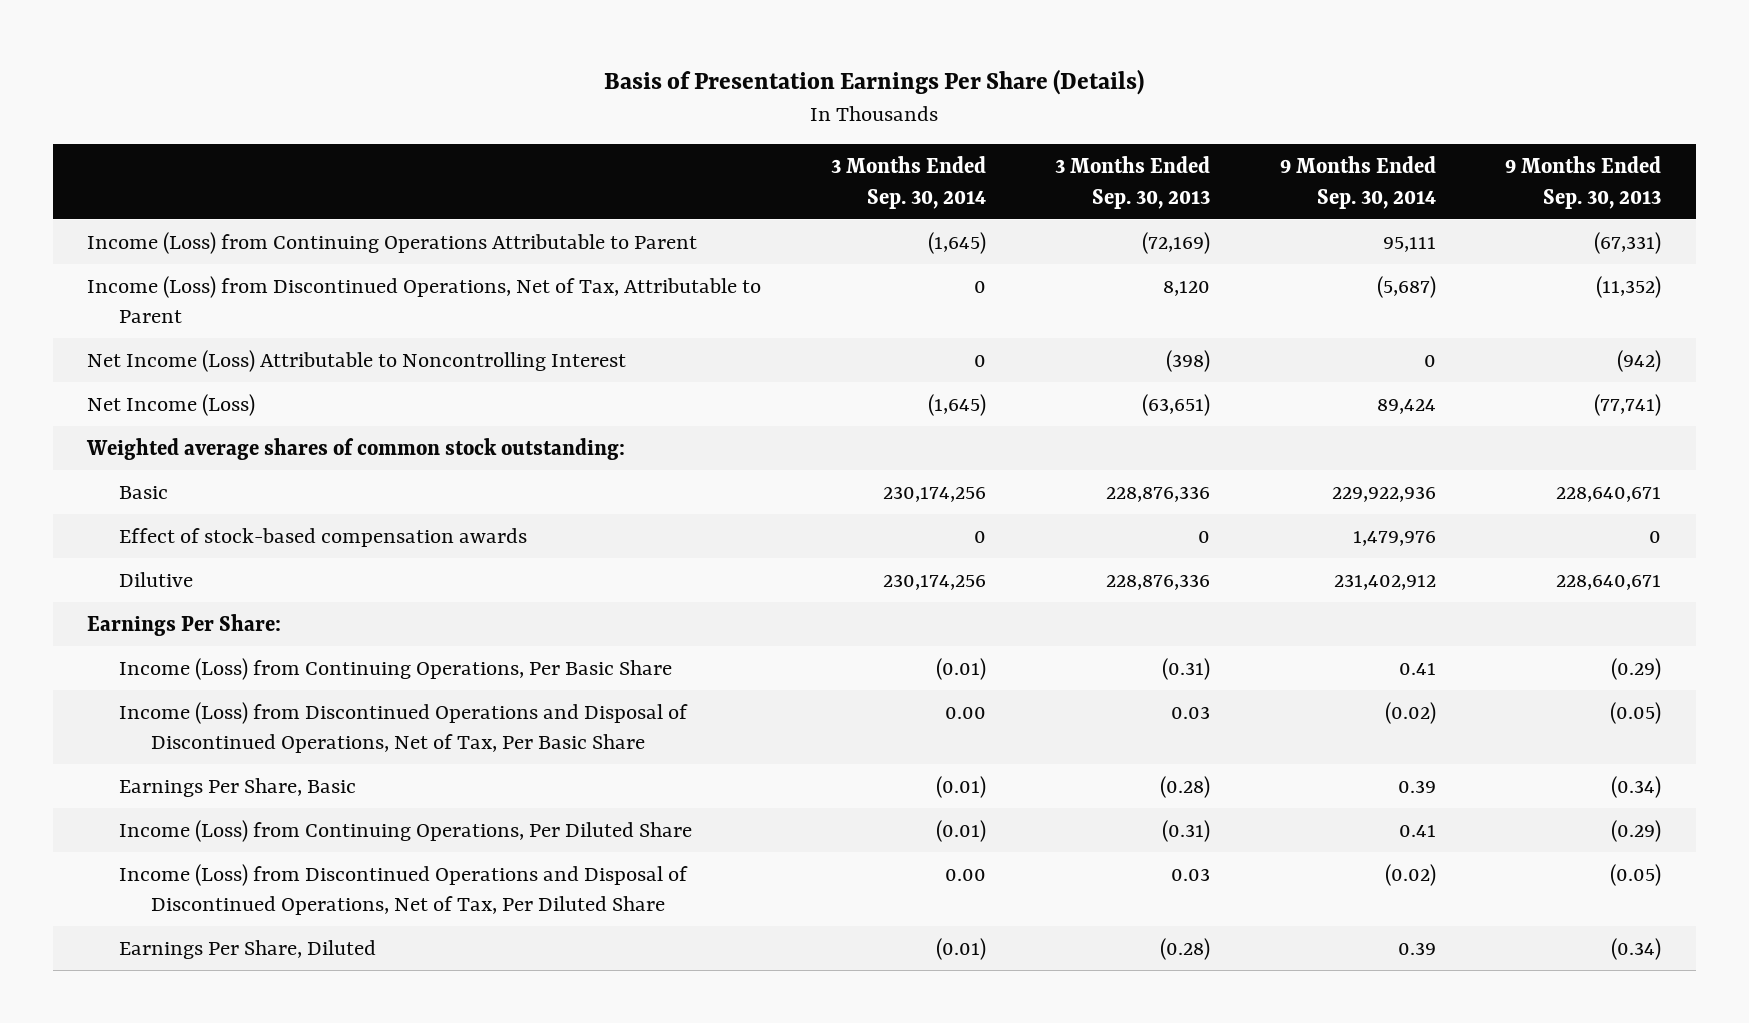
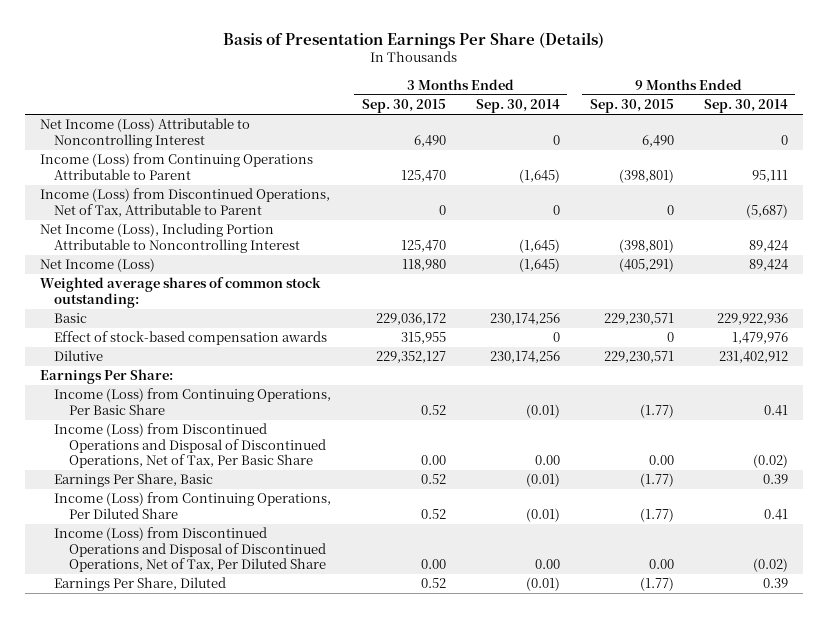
[1055,156,1211,209] 3 Months Ended Sep. 30, 2013 -> none
[1505,156,1662,209] 9 Months Ended Sep. 30, 2013 -> none
none -> [361,99,446,114] Sep. 30, 2015
none -> [589,99,674,114] Sep. 30, 2015
[87,349,627,372] Net Income (Loss) Attributable to Noncontrolling Interest -> [39,118,250,148] Net Income (Loss) Attributable to Noncontrolling Interest
none -> [39,223,301,253] Net Income (Loss), Including Portion Attributable to Noncontrolling Interest

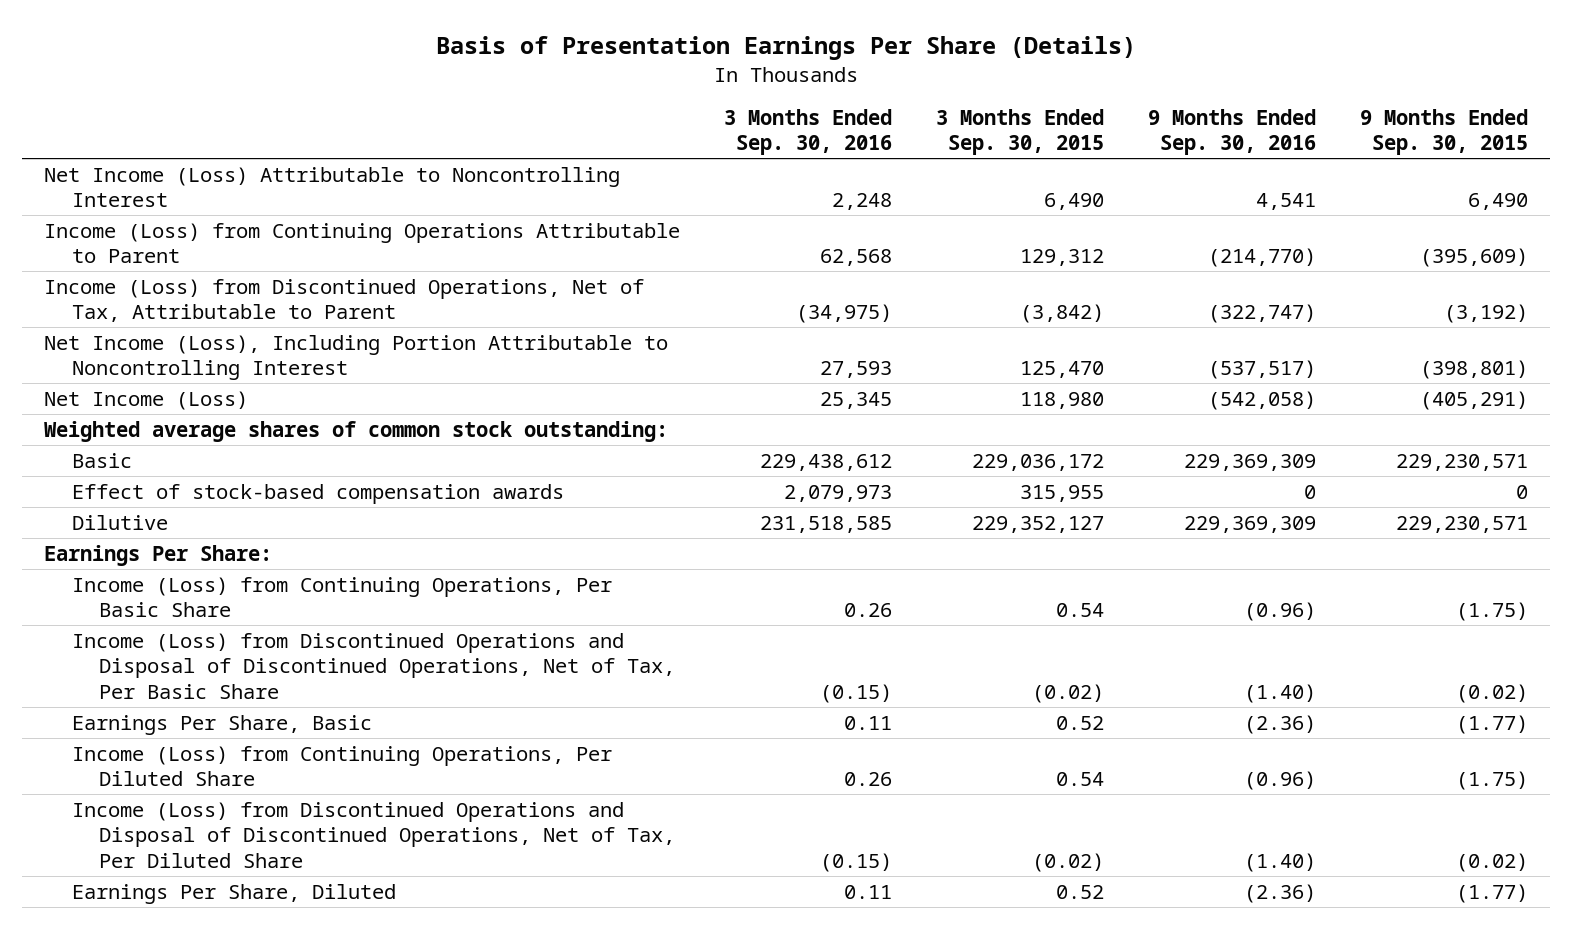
[475,99,560,114] Sep. 30, 2014 -> none
[703,99,788,114] Sep. 30, 2014 -> none
none -> [724,108,893,156] 3 Months Ended Sep. 30, 2016
none -> [1148,108,1317,156] 9 Months Ended Sep. 30, 2016
[400,169,446,182] 125,470 -> [1020,249,1105,267] 129,312
[618,168,674,183] (398,801) -> [1419,248,1528,268] (395,609)
[438,204,446,215] 0 -> [1020,304,1105,324] (3,842)
[666,204,674,215] 0 -> [1443,304,1528,324] (3,192)
[420,404,446,415] 0.52 -> [1056,603,1105,618] 0.54
[639,403,674,418] (1.77) -> [1455,602,1528,622] (1.75)
[420,455,446,466] 0.00 -> [1032,683,1105,703] (0.02)
[648,455,674,466] 0.00 -> [1455,683,1528,703] (0.02)
[420,508,446,519] 0.52 -> [1056,772,1105,787] 0.54
[639,507,674,522] (1.77) -> [1455,771,1528,791] (1.75)
[420,559,446,570] 0.00 -> [1032,852,1105,872] (0.02)
[648,559,674,570] 0.00 -> [1455,852,1528,872] (0.02)

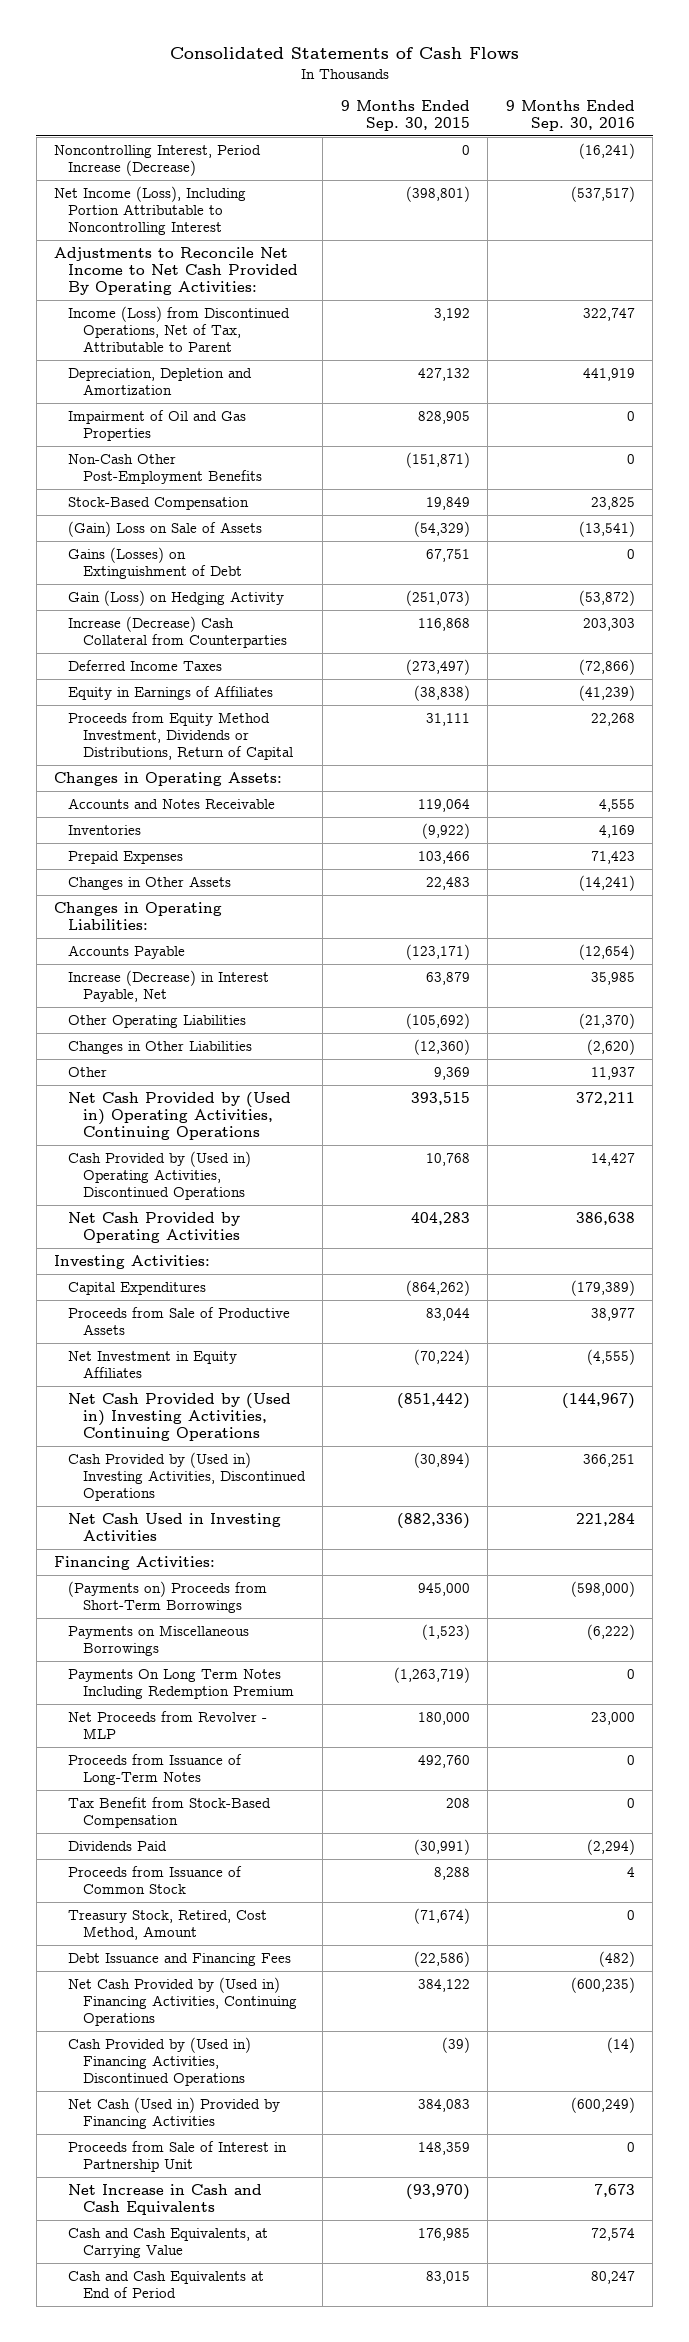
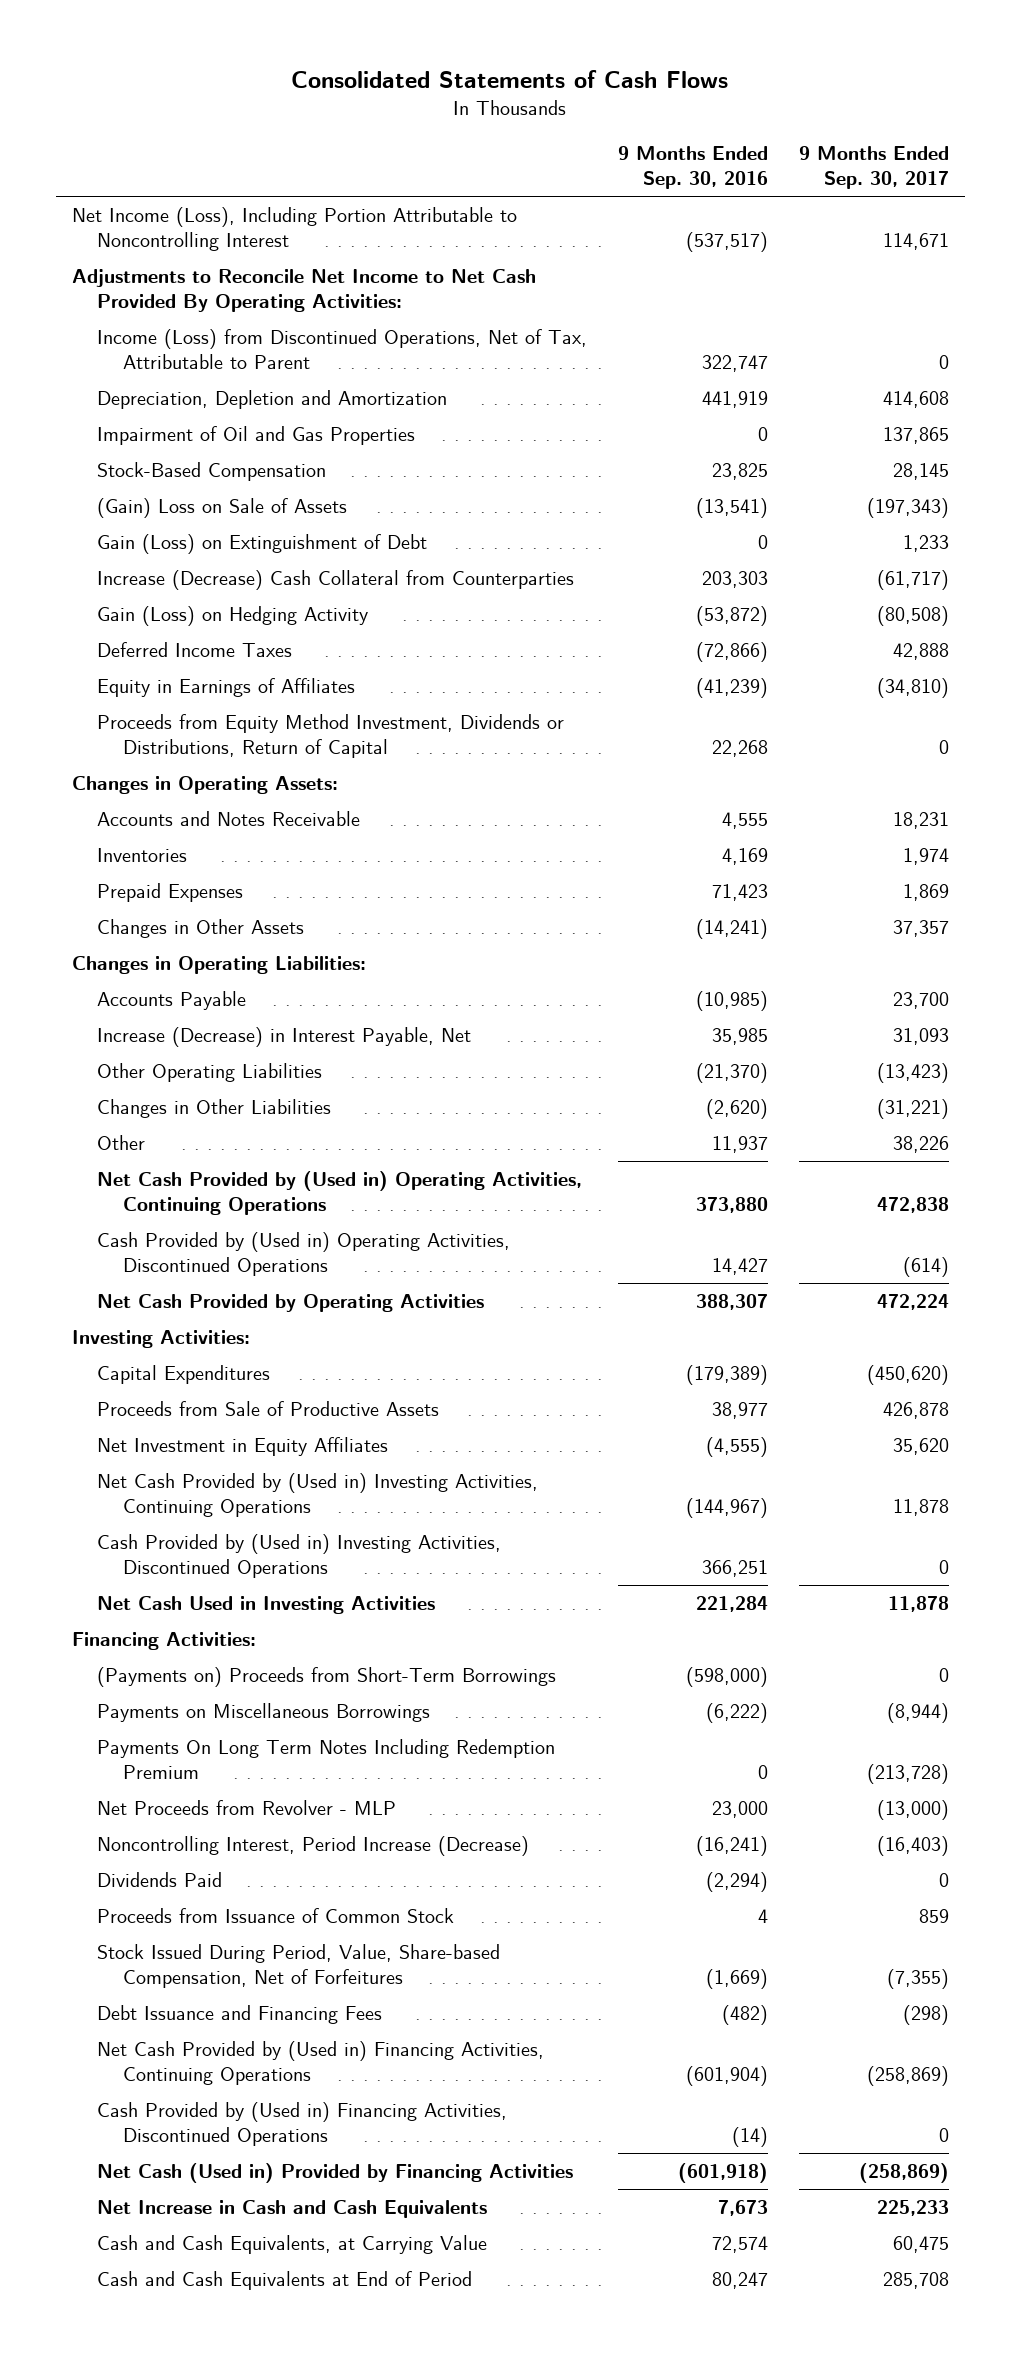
[340,99,470,131] 9 Months Ended Sep. 30, 2015 -> none
none -> [799,146,950,190] 9 Months Ended Sep. 30, 2017
[68,453,262,484] Non-Cash Other Post-Employment Benefits -> none
[68,546,242,579] Gains (Losses) on Extinguishment of Debt -> [97,534,428,555] Gain (Loss) on Extinguishment of Debt
[68,589,285,606] Gain (Loss) on Hedging Activity -> [97,606,369,627] Gain (Loss) on Hedging Activity
[578,943,635,960] (12,654) -> [696,991,769,1012] (10,985)
[575,1091,635,1105] 372,211 -> [696,1197,769,1214] 373,880
[575,1211,635,1225] 386,638 -> [696,1294,769,1311] 388,307
[68,1753,243,1785] Proceeds from Issuance of Long-Term Notes -> none
[68,1796,272,1828] Tax Benefit from Stock-Based Compensation -> none
[54,144,262,176] Noncontrolling Interest, Period Increase (Decrease) -> [97,1836,530,1857] Noncontrolling Interest, Period Increase (Decrease)
[68,1909,268,1940] Treasury Stock, Retired, Cost Method, Amount -> none
none -> [97,1944,501,1989] Stock Issued During Period, Value, Share-based Compensation, Net of Forfeitures
[570,1976,635,1993] (600,235) -> [686,2066,769,2087] (601,904)
[68,2140,288,2172] Proceeds from Sale of Interest in Partnership Unit -> none
[570,2096,635,2113] (600,249) -> [678,2163,769,2184] (601,918)

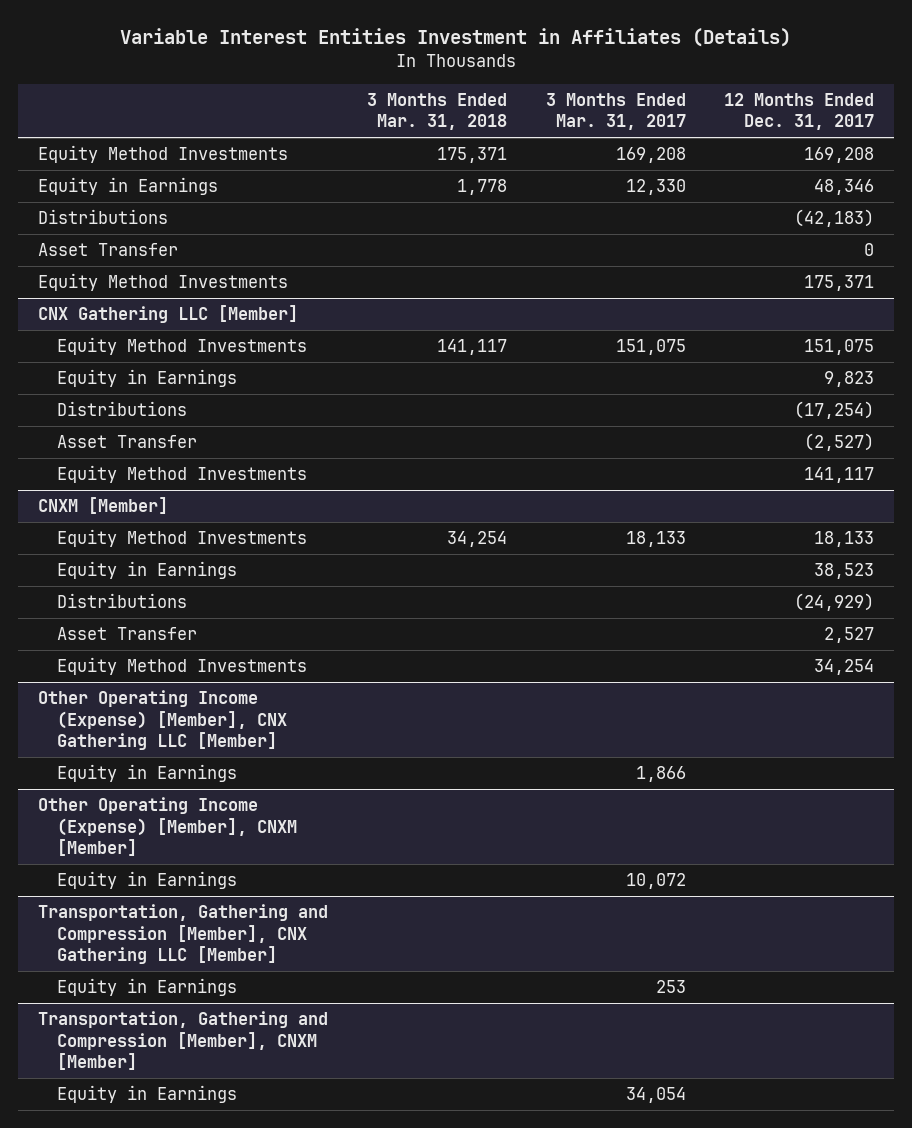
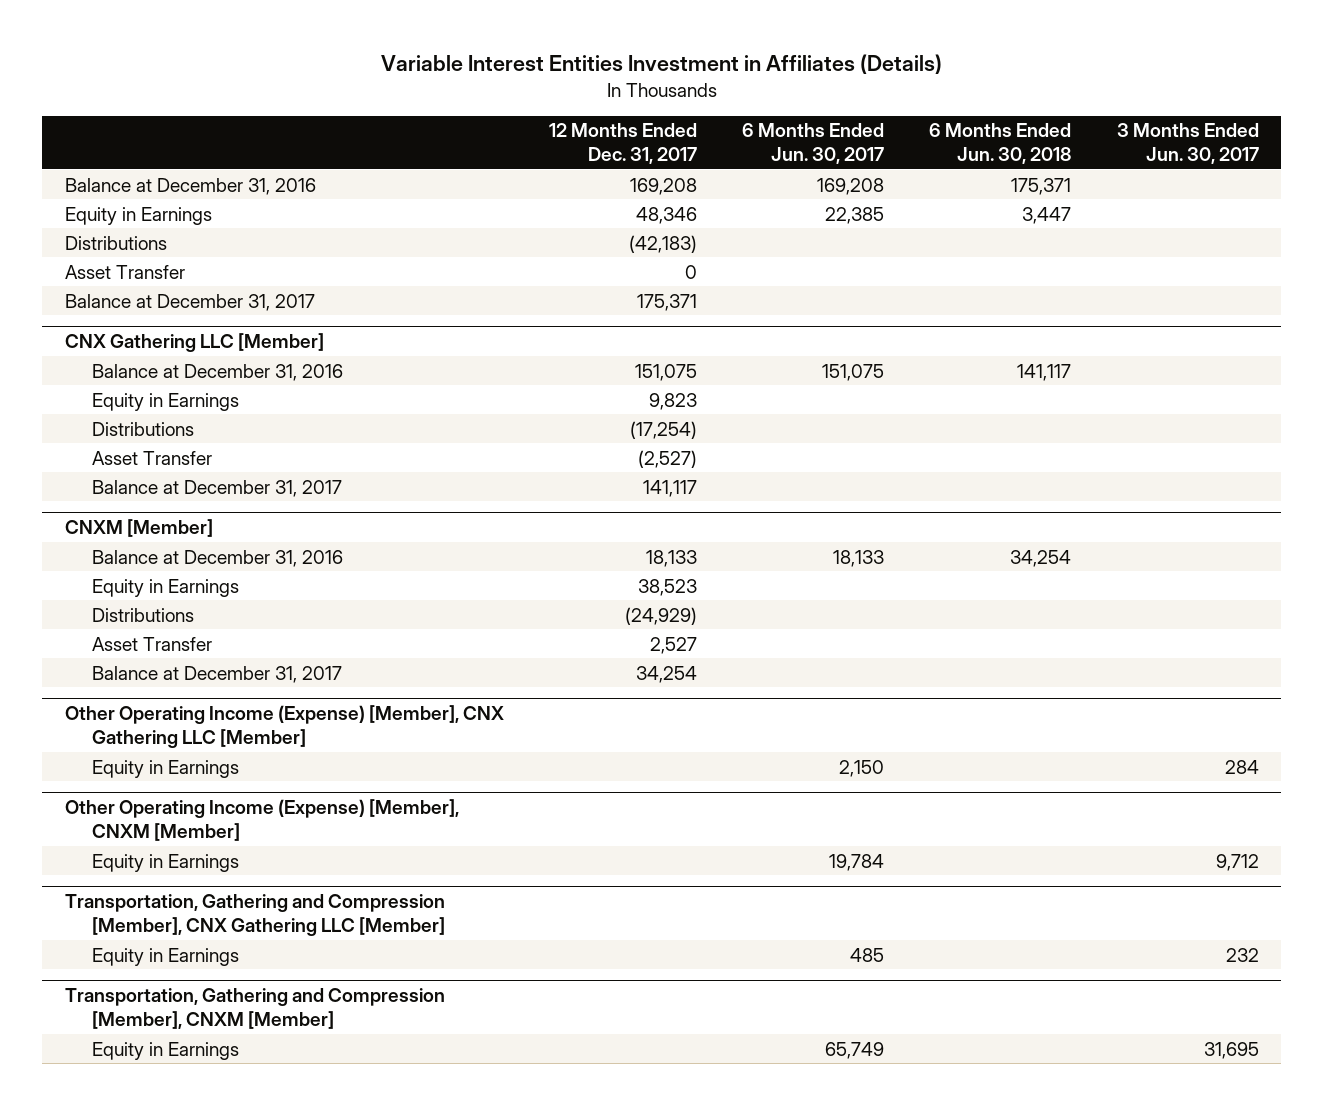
[366,92,507,131] 3 Months Ended Mar. 31, 2018 -> none
[545,92,686,131] 3 Months Ended Mar. 31, 2017 -> none
none -> [742,123,885,164] 6 Months Ended Jun. 30, 2017
none -> [929,123,1072,164] 6 Months Ended Jun. 30, 2018
none -> [1116,123,1259,164] 3 Months Ended Jun. 30, 2017
[37,145,288,164] Equity Method Investments -> [64,177,316,195] Balance at December 31, 2016
[37,273,288,292] Equity Method Investments -> [64,293,315,311] Balance at December 31, 2017
[56,337,307,356] Equity Method Investments -> [92,363,344,381] Balance at December 31, 2016
[56,465,307,484] Equity Method Investments -> [92,479,343,497] Balance at December 31, 2017
[56,529,307,548] Equity Method Investments -> [92,549,344,567] Balance at December 31, 2016
[56,657,307,676] Equity Method Investments -> [92,665,343,683] Balance at December 31, 2017

